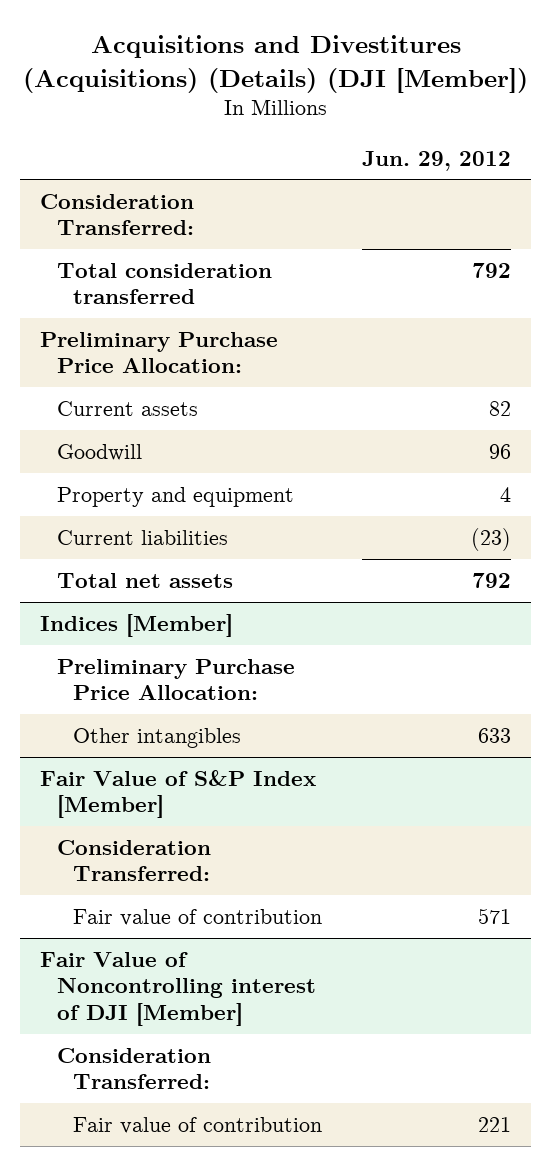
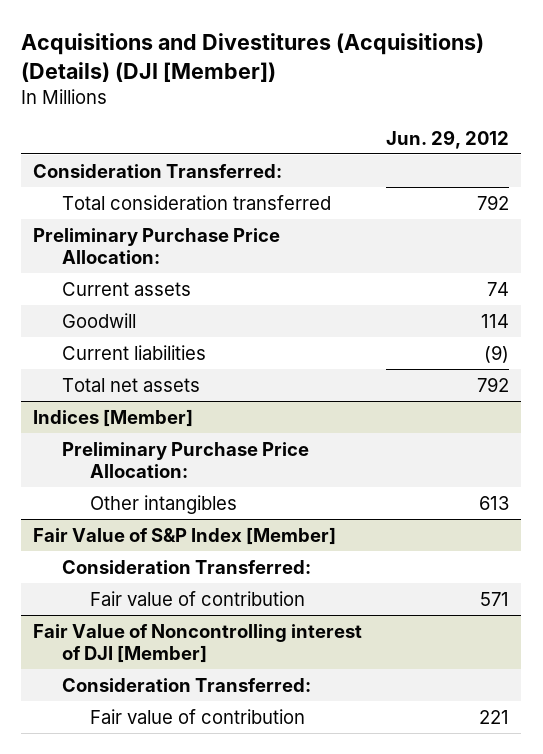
[56,486,294,507] Property and equipment -> none
[489,400,512,416] 82 -> [487,281,510,296] 74
[489,443,512,459] 96 -> [481,313,510,328] 114
[471,527,512,551] (23) -> [484,344,510,363] (9)
[478,727,512,743] 633 -> [479,495,510,510] 613

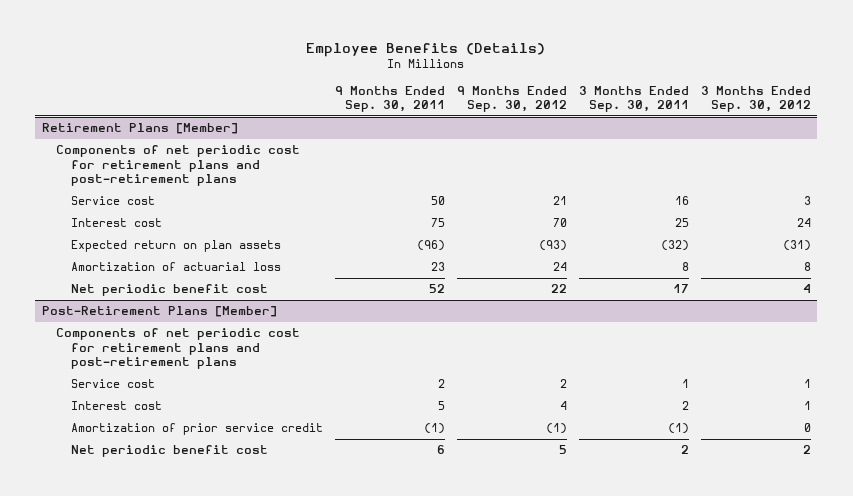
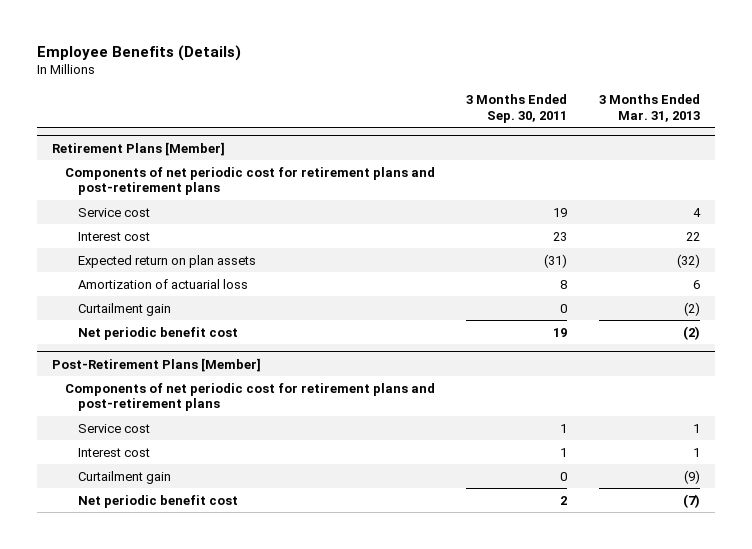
[334,85,445,113] 9 Months Ended Sep. 30, 2011 -> none
[456,85,567,113] 9 Months Ended Sep. 30, 2012 -> none
[701,85,812,113] 3 Months Ended Sep. 30, 2012 -> none
none -> [598,93,700,122] 3 Months Ended Mar. 31, 2013
[674,196,689,206] 16 -> [553,207,568,217] 19
[674,218,689,228] 25 -> [553,231,568,241] 23
[660,240,689,252] (32) -> [544,253,568,268] (31)
none -> [77,302,171,316] Curtailment gain
[672,284,689,294] 17 -> [553,327,568,337] 19
[70,423,323,436] Amortization of prior service credit -> none
[681,401,689,411] 2 -> [560,447,568,457] 1
none -> [77,470,171,484] Curtailment gain

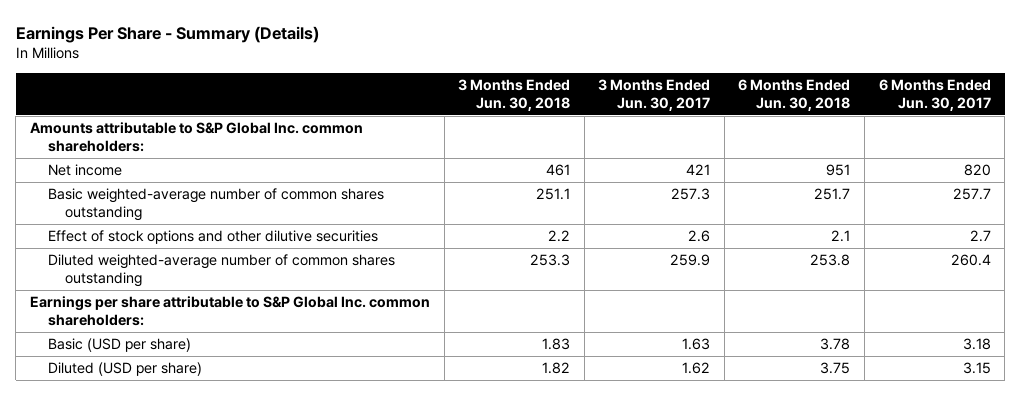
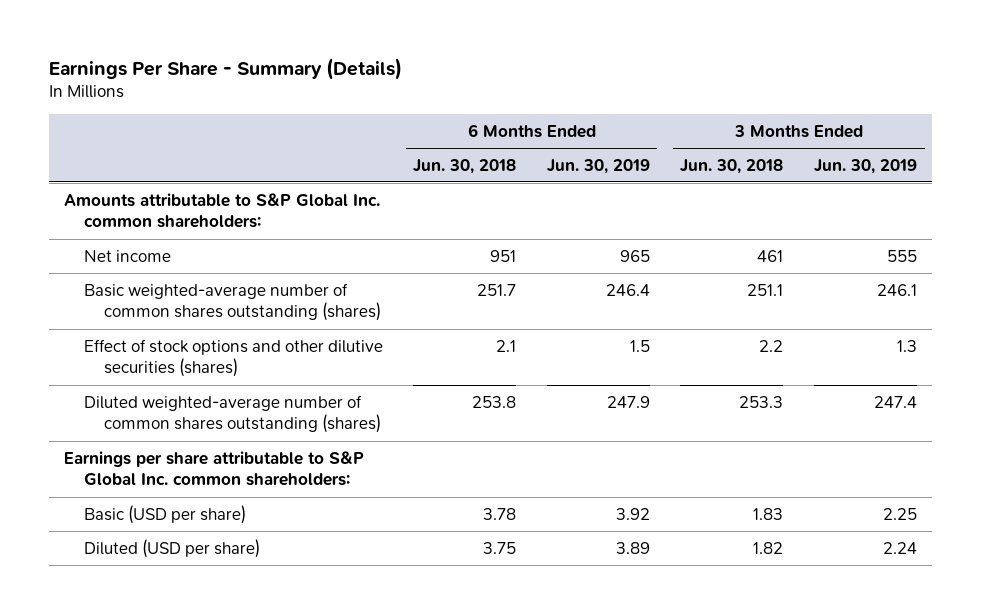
[598,78,711,111] 3 Months Ended Jun. 30, 2017 -> none
[878,78,991,111] 6 Months Ended Jun. 30, 2017 -> none
none -> [546,158,650,174] Jun. 30, 2019
none -> [813,158,917,174] Jun. 30, 2019
[47,188,384,222] Basic weighted-average number of common shares outstanding -> [83,282,381,322] Basic weighted-average number of common shares outstanding (shares)
[47,230,378,245] Effect of stock options and other dilutive securities -> [83,338,383,378] Effect of stock options and other dilutive securities (shares)
[47,254,395,288] Diluted weighted-average number of common shares outstanding -> [83,394,381,434] Diluted weighted-average number of common shares outstanding (shares)

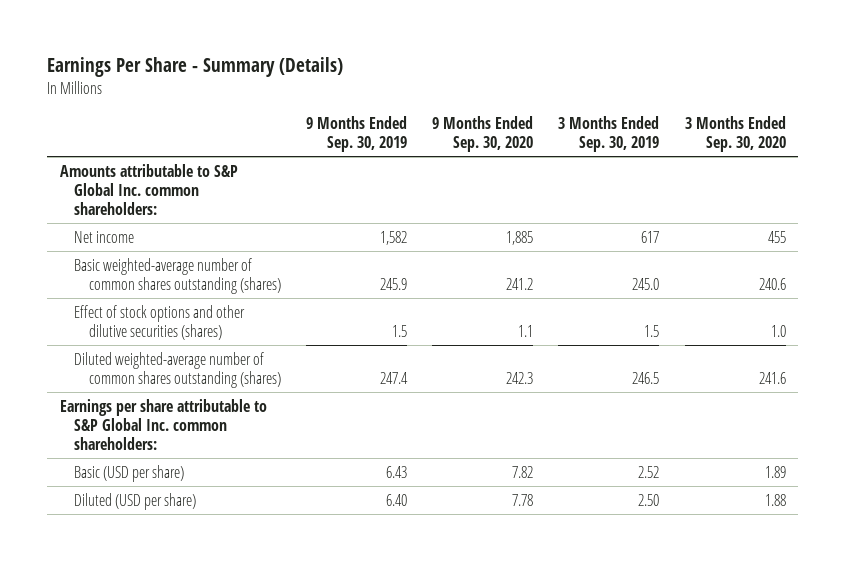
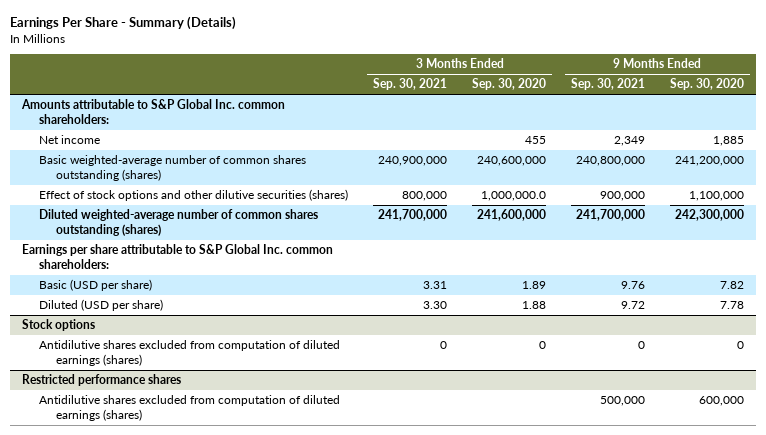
[306,116,408,153] 9 Months Ended Sep. 30, 2019 -> none
[558,116,660,153] 3 Months Ended Sep. 30, 2019 -> none
none -> [373,78,448,91] Sep. 30, 2021
none -> [571,78,646,91] Sep. 30, 2021
[506,277,534,290] 241.2 -> [674,156,744,167] 241,200,000
[758,277,786,290] 240.6 -> [477,156,547,167] 240,600,000
[518,324,534,337] 1.1 -> [688,191,744,202] 1,100,000
[770,324,786,337] 1.0 -> [481,191,547,202] 1,000,000.0
[506,371,534,384] 242.3 -> [674,209,744,222] 242,300,000
[758,371,786,384] 241.6 -> [477,209,547,222] 241,600,000
none -> [22,319,96,332] Stock options
none -> [39,340,341,366] Antidilutive shares excluded from computation of diluted earnings (shares)
none -> [22,374,182,387] Restricted performance shares
none -> [39,395,341,421] Antidilutive shares excluded from computation of diluted earnings (shares)

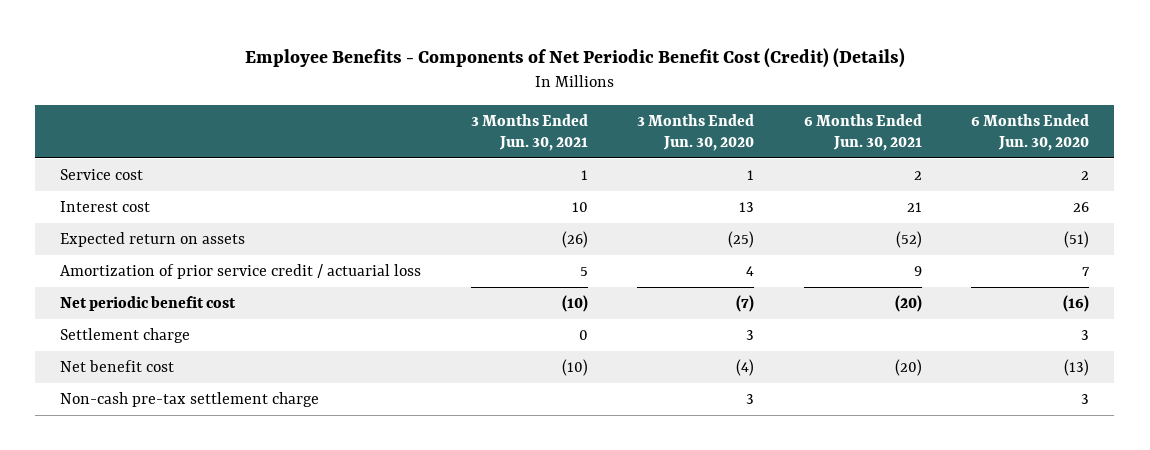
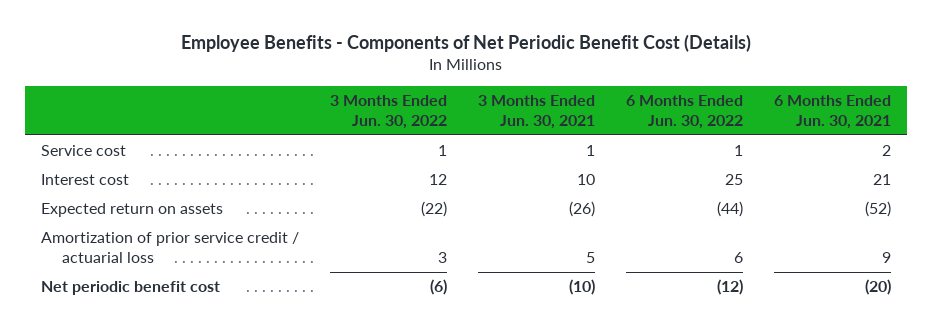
[244,47,905,68] Employee Benefits - Components of Net Periodic Benefit Cost (Credit) (Details) -> [180,34,751,53] Employee Benefits - Components of Net Periodic Benefit Cost (Details)
[637,113,755,151] 3 Months Ended Jun. 30, 2020 -> none
[971,113,1090,151] 6 Months Ended Jun. 30, 2020 -> none
none -> [329,94,447,129] 3 Months Ended Jun. 30, 2022
none -> [626,94,744,129] 6 Months Ended Jun. 30, 2022
[60,328,191,344] Settlement charge -> none
[60,360,175,373] Net benefit cost -> none
[60,392,320,408] Non-cash pre-tax settlement charge -> none

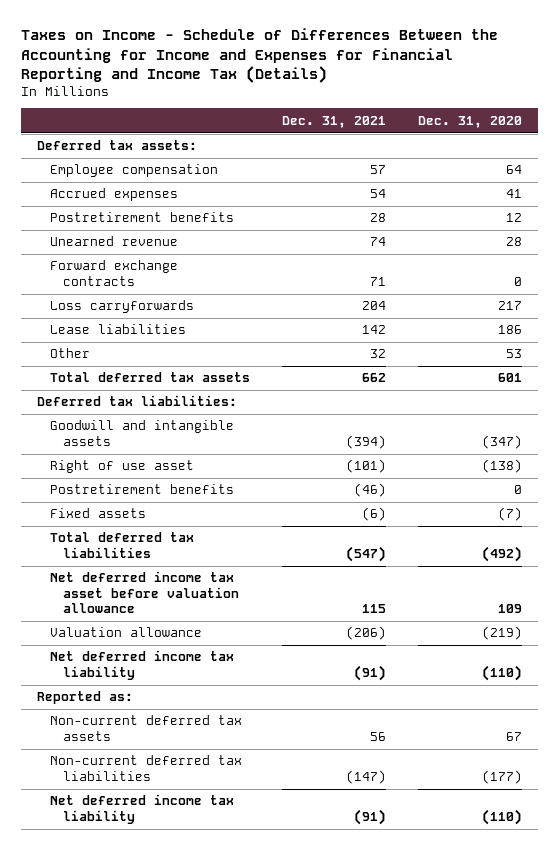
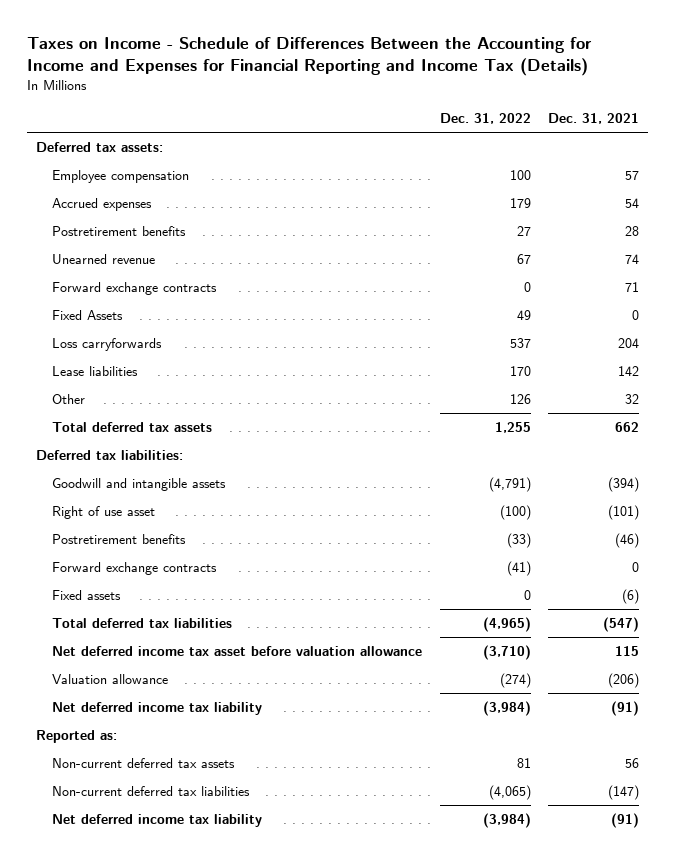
[417,115,522,128] Dec. 31, 2020 -> none
none -> [439,113,531,125] Dec. 31, 2022
none -> [52,309,124,320] Fixed Assets
none -> [52,561,218,575] Forward exchange contracts

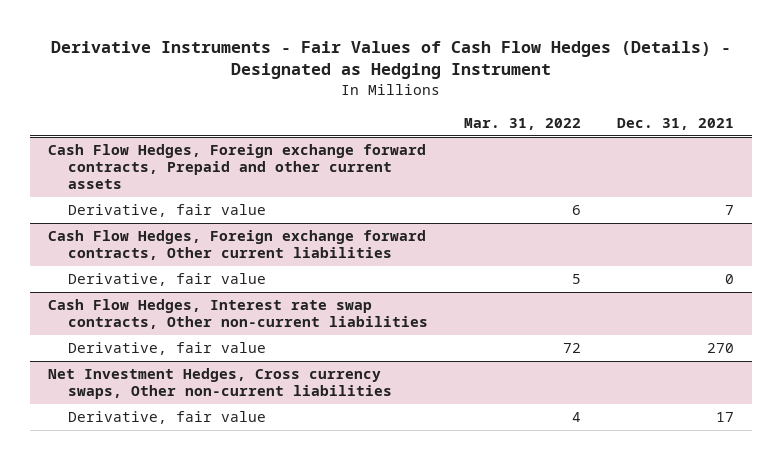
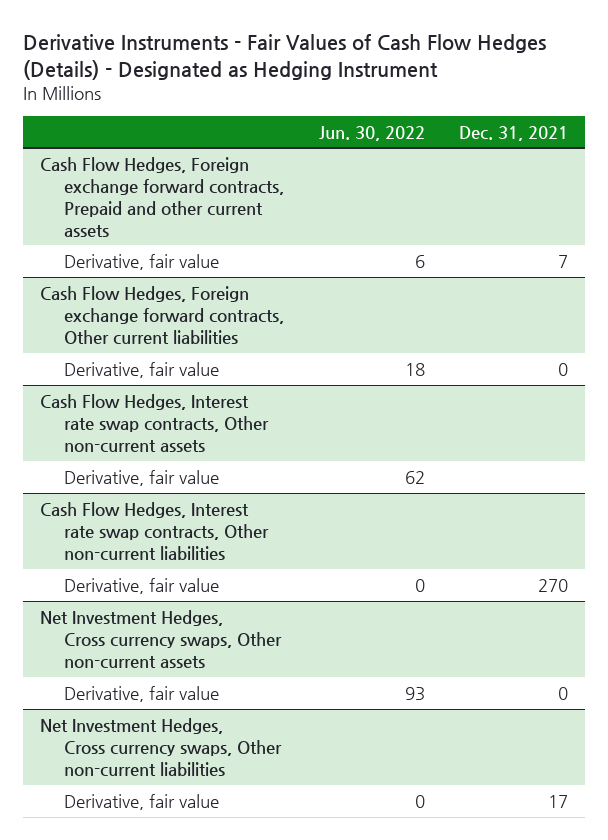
[463,117,581,130] Mar. 31, 2022 -> none
none -> [318,125,425,141] Jun. 30, 2022
none -> [39,393,270,453] Cash Flow Hedges, Interest rate swap contracts, Other non-current assets
none -> [64,469,220,486] Derivative, fair value
none -> [39,609,283,669] Net Investment Hedges, Cross currency swaps, Other non-current assets
none -> [64,685,220,702] Derivative, fair value

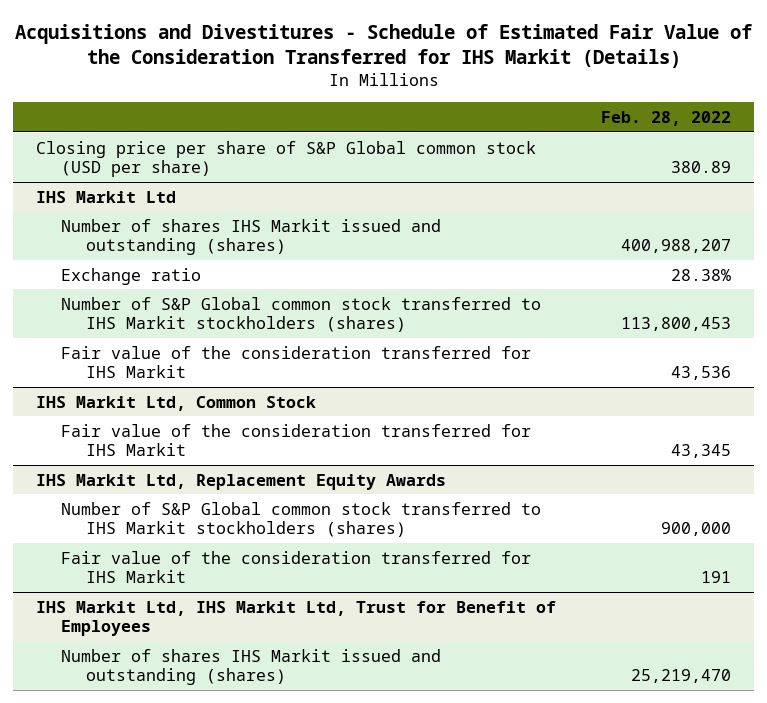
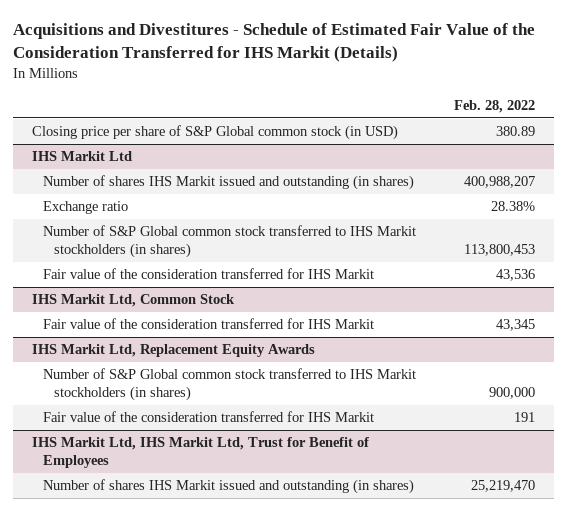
[35,140,536,178] Closing price per share of S&P Global common stock (USD per share) -> [31,125,398,141] Closing price per share of S&P Global common stock (in USD)
[61,218,442,256] Number of shares IHS Markit issued and outstanding (shares) -> [43,175,415,191] Number of shares IHS Markit issued and outstanding (in shares)
[61,296,542,333] Number of S&P Global common stock transferred to IHS Markit stockholders (shares) -> [43,225,417,259] Number of S&P Global common stock transferred to IHS Markit stockholders (in shares)
[61,501,542,538] Number of S&P Global common stock transferred to IHS Markit stockholders (shares) -> [43,368,417,402] Number of S&P Global common stock transferred to IHS Markit stockholders (in shares)
[61,648,442,686] Number of shares IHS Markit issued and outstanding (shares) -> [43,479,415,495] Number of shares IHS Markit issued and outstanding (in shares)

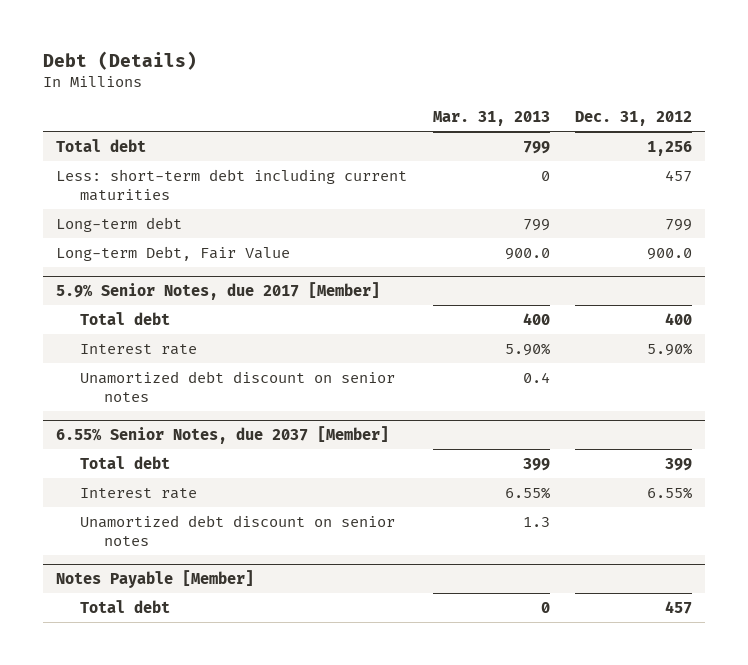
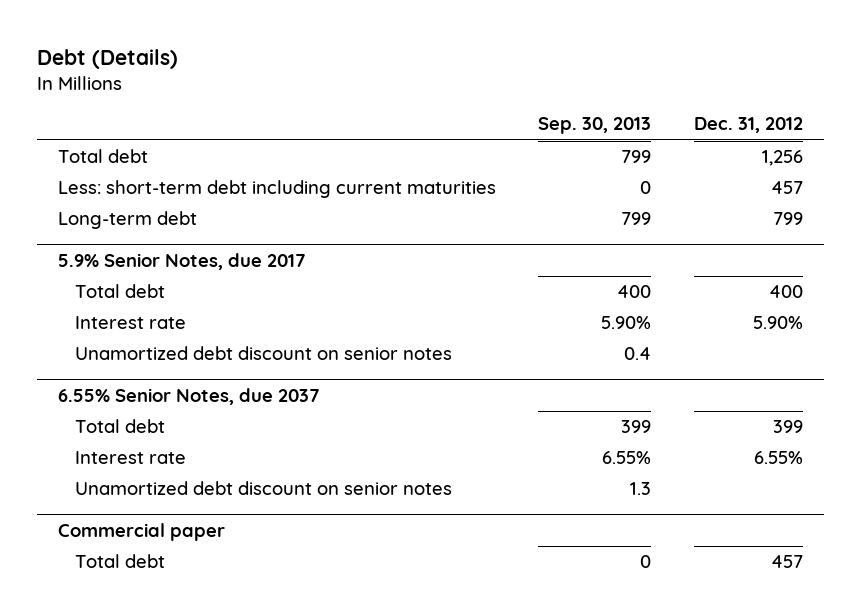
[432,110,550,126] Mar. 31, 2013 -> none
none -> [538,117,652,135] Sep. 30, 2013
[56,245,291,261] Long-term Debt, Fair Value -> none
[56,282,381,301] 5.9% Senior Notes, due 2017 [Member] -> [58,252,307,270] 5.9% Senior Notes, due 2017
[56,426,390,445] 6.55% Senior Notes, due 2037 [Member] -> [58,387,321,405] 6.55% Senior Notes, due 2037
[56,570,255,589] Notes Payable [Member] -> none
none -> [58,522,226,541] Commercial paper

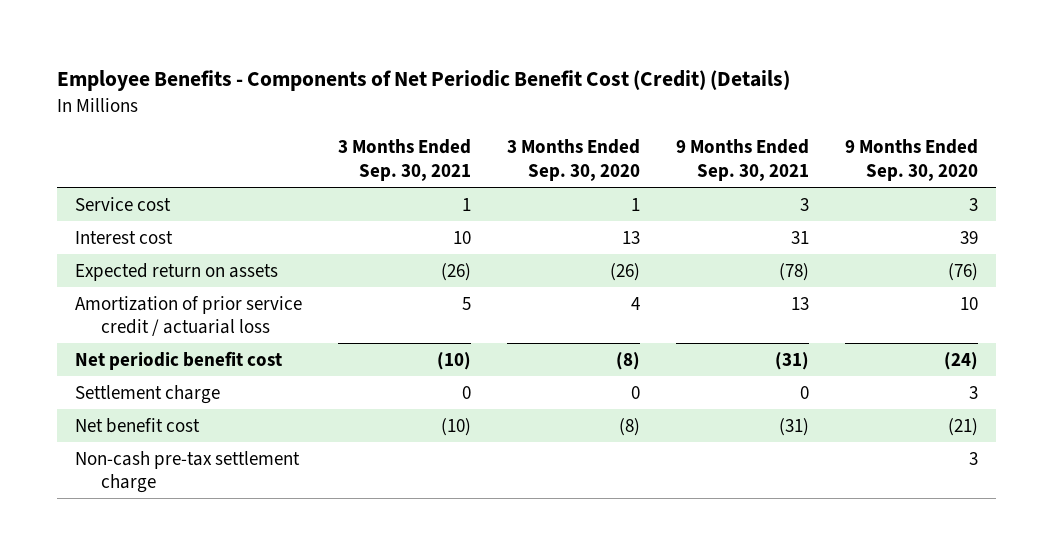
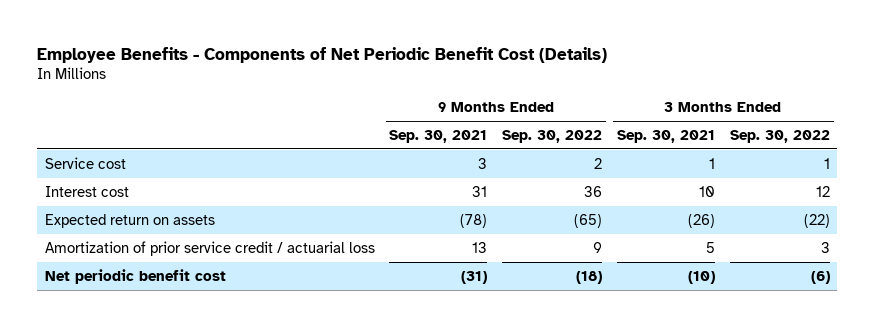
[57,70,791,92] Employee Benefits - Components of Net Periodic Benefit Cost (Credit) (Details) -> [37,46,608,63] Employee Benefits - Components of Net Periodic Benefit Cost (Details)
[507,139,641,181] 3 Months Ended Sep. 30, 2020 -> none
[845,139,979,181] 9 Months Ended Sep. 30, 2020 -> none
none -> [502,129,603,143] Sep. 30, 2022
none -> [729,129,830,143] Sep. 30, 2022
[75,384,221,404] Settlement charge -> none
[75,417,201,433] Net benefit cost -> none
[75,450,301,494] Non-cash pre-tax settlement charge -> none

